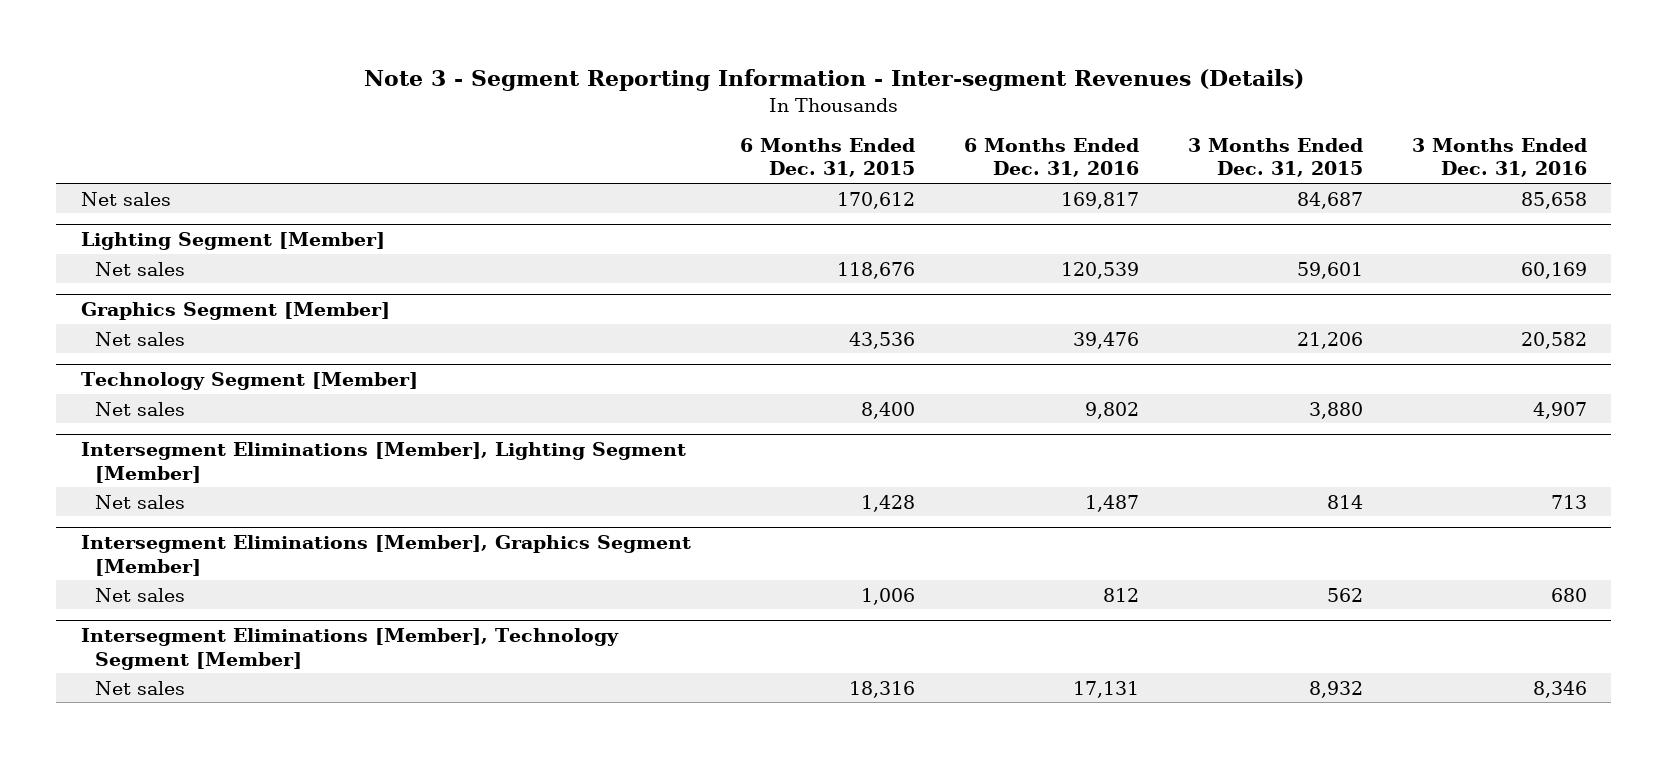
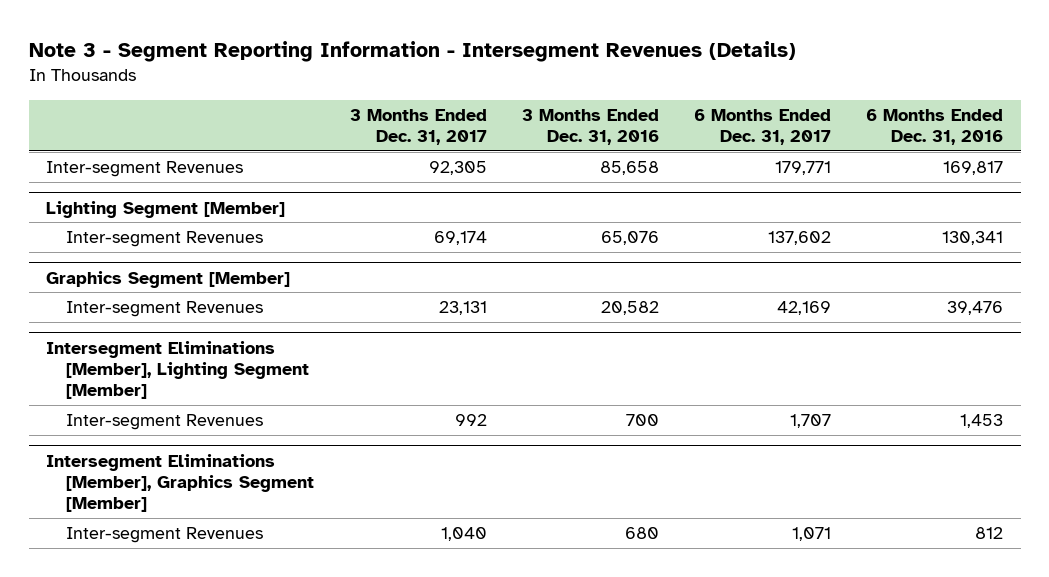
[363,68,1304,91] Note 3 - Segment Reporting Information - Inter-segment Revenues (Details) -> [28,40,796,62] Note 3 - Segment Reporting Information - Intersegment Revenues (Details)
[739,138,915,178] 6 Months Ended Dec. 31, 2015 -> none
[1187,138,1363,178] 3 Months Ended Dec. 31, 2015 -> none
none -> [349,108,487,146] 3 Months Ended Dec. 31, 2017
none -> [693,108,831,146] 6 Months Ended Dec. 31, 2017
[80,191,171,206] Net sales -> [46,161,244,178] Inter-segment Revenues
[95,261,186,276] Net sales -> none
none -> [66,231,264,248] Inter-segment Revenues
[80,372,418,391] Technology Segment [Member] -> none
[95,401,186,416] Net sales -> none
[95,331,186,346] Net sales -> [66,301,264,318] Inter-segment Revenues
[95,494,186,509] Net sales -> none
none -> [66,414,264,431] Inter-segment Revenues
[80,628,619,670] Intersegment Eliminations [Member], Technology Segment [Member] -> none
[95,680,186,695] Net sales -> none
[95,587,186,602] Net sales -> [66,527,264,544] Inter-segment Revenues

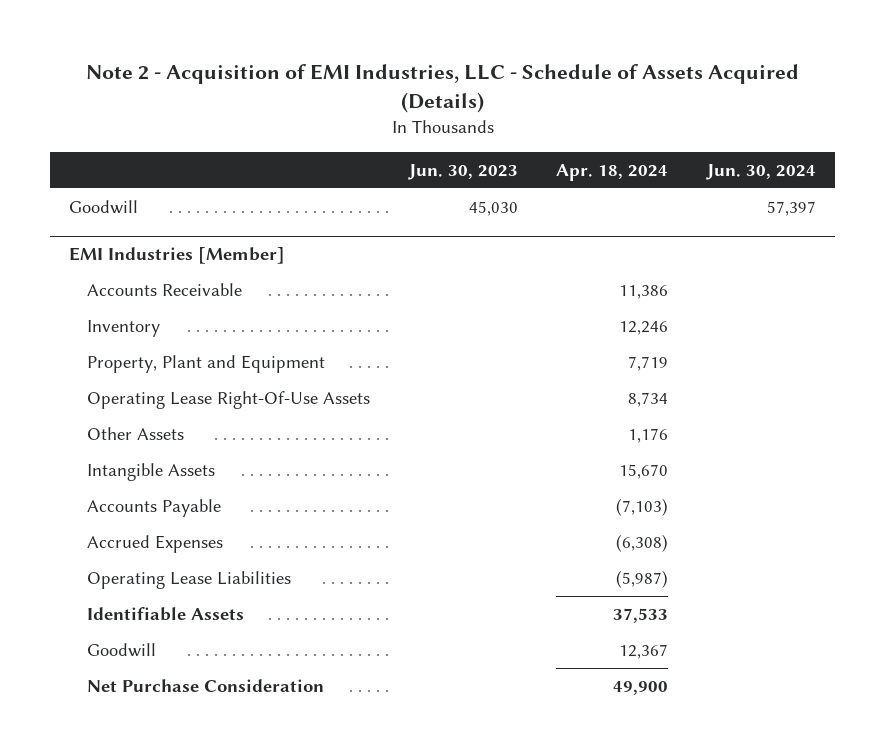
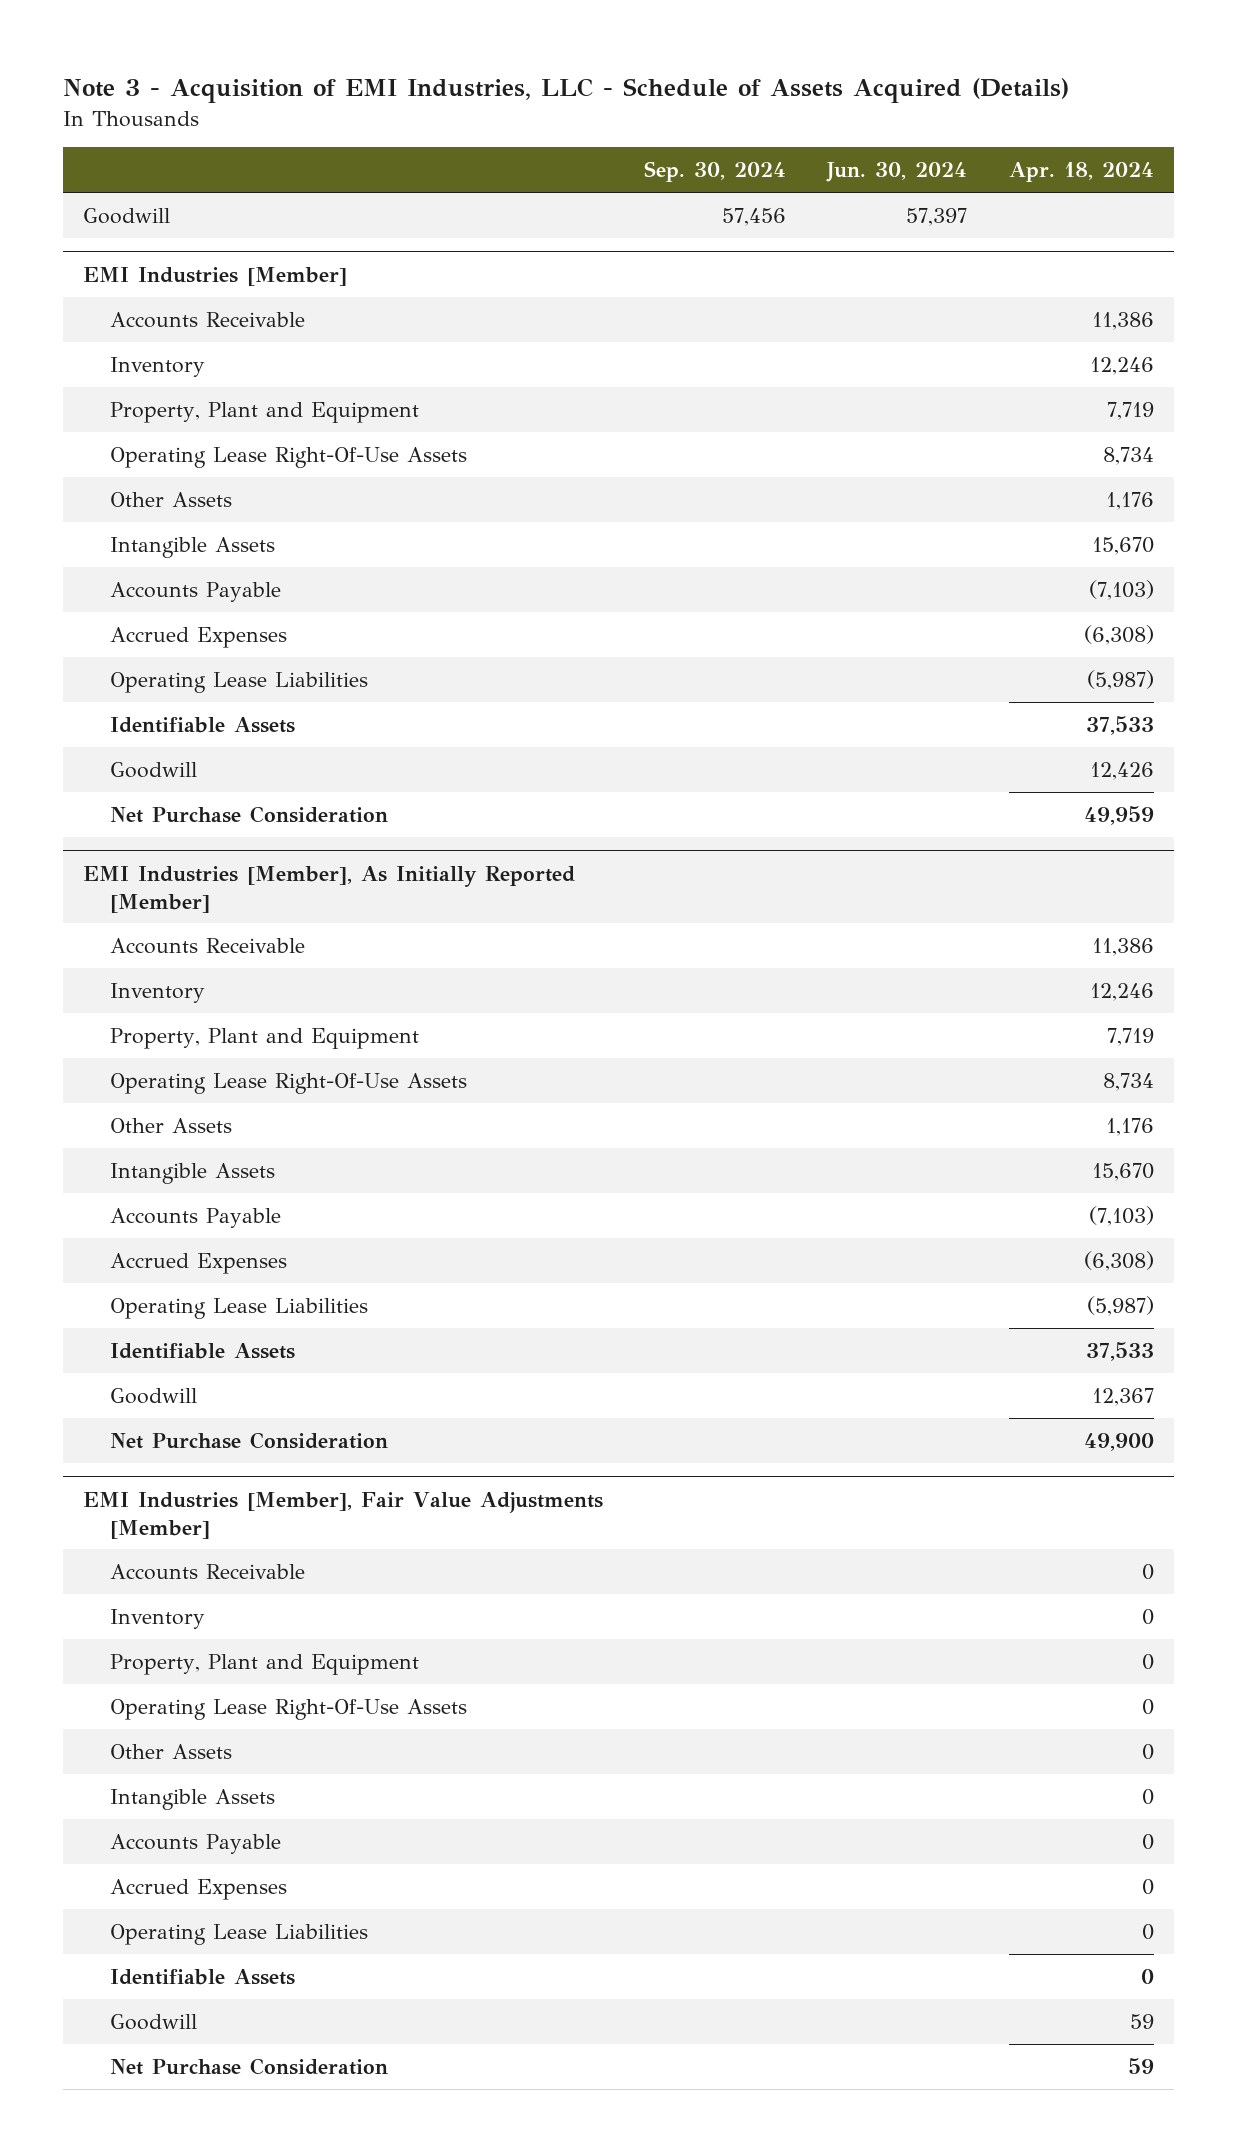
[85,64,799,114] Note 2 - Acquisition of EMI Industries, LLC - Schedule of Assets Acquired (Details) -> [62,78,1069,104] Note 3 - Acquisition of EMI Industries, LLC - Schedule of Assets Acquired (Details)
[407,163,518,180] Jun. 30, 2023 -> none
none -> [644,161,787,183] Sep. 30, 2024
none -> [109,761,197,778] Goodwill
none -> [109,805,388,823] Net Purchase Consideration
none -> [83,865,576,913] EMI Industries [Member], As Initially Reported [Member]
none -> [109,937,305,954] Accounts Receivable
none -> [109,982,205,1003] Inventory
none -> [109,1027,419,1049] Property, Plant and Equipment
none -> [109,1072,467,1094] Operating Lease Right-Of-Use Assets
none -> [109,1117,232,1133] Other Assets
none -> [109,1162,275,1184] Intangible Assets
none -> [109,1207,281,1228] Accounts Payable
none -> [109,1252,287,1274] Accrued Expenses
none -> [109,1297,368,1319] Operating Lease Liabilities
none -> [109,1342,295,1359] Identifiable Assets
none -> [83,1491,604,1539] EMI Industries [Member], Fair Value Adjustments [Member]
none -> [109,1563,305,1580] Accounts Receivable
none -> [109,1608,205,1629] Inventory
none -> [109,1653,419,1675] Property, Plant and Equipment
none -> [109,1698,467,1720] Operating Lease Right-Of-Use Assets
none -> [109,1743,232,1759] Other Assets
none -> [109,1788,275,1810] Intangible Assets
none -> [109,1833,281,1854] Accounts Payable
none -> [109,1878,287,1900] Accrued Expenses
none -> [109,1923,368,1945] Operating Lease Liabilities
none -> [109,1968,295,1985] Identifiable Assets
none -> [109,2013,197,2030] Goodwill
none -> [109,2057,388,2075] Net Purchase Consideration

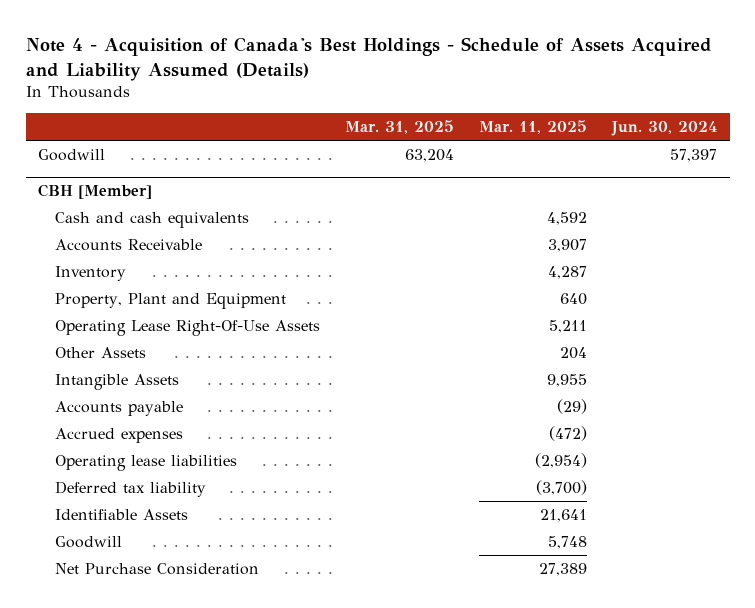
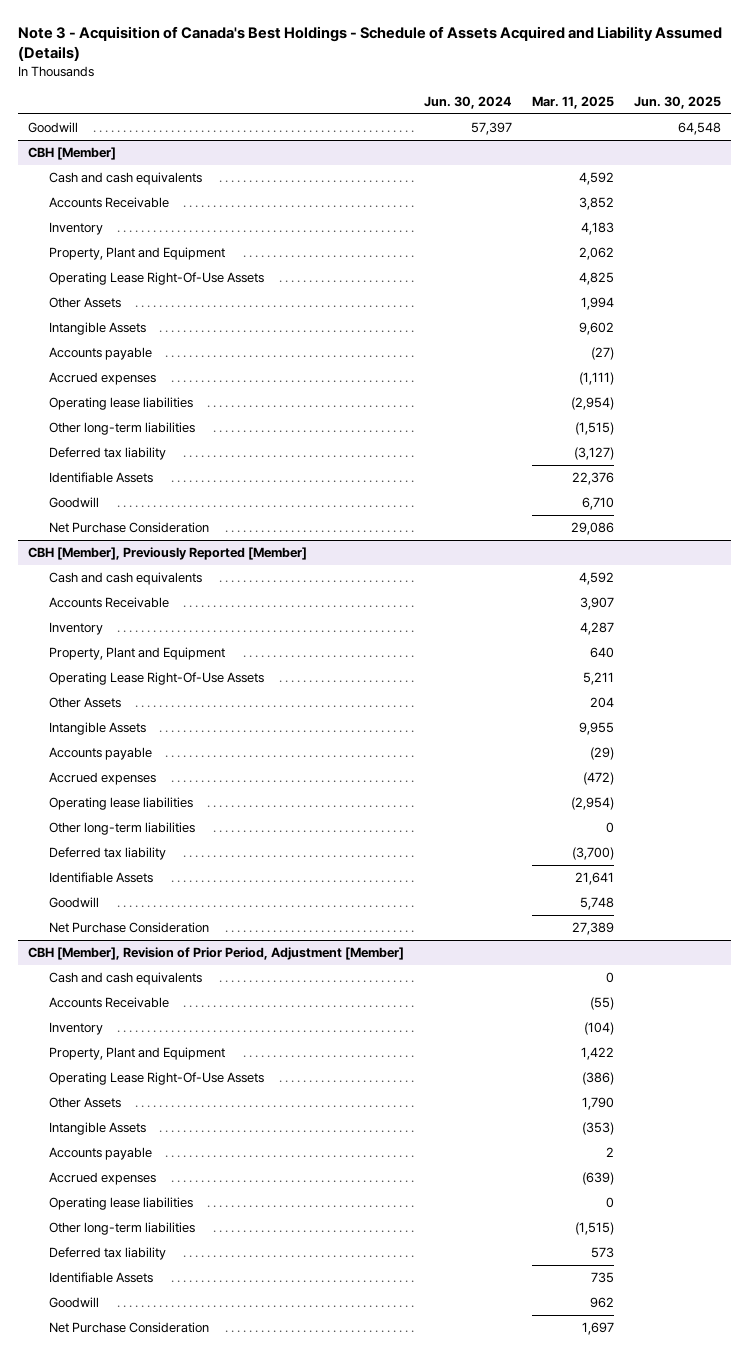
[25,36,712,81] Note 4 - Acquisition of Canada's Best Holdings - Schedule of Assets Acquired and Liability Assumed (Details) -> [17,26,722,62] Note 3 - Acquisition of Canada's Best Holdings - Schedule of Assets Acquired and Liability Assumed (Details)
[345,120,455,135] Mar. 31, 2025 -> none
none -> [634,96,722,110] Jun. 30, 2025
none -> [48,197,169,209] Accounts Receivable
none -> [48,222,103,236] Inventory
none -> [48,247,225,261] Property, Plant and Equipment
none -> [48,272,264,286] Operating Lease Right-Of-Use Assets
none -> [48,297,121,309] Other Assets
none -> [48,322,146,336] Intangible Assets
none -> [48,347,152,361] Accounts payable
none -> [48,372,156,386] Accrued expenses
none -> [48,397,193,411] Operating lease liabilities
none -> [48,422,195,436] Other long-term liabilities
none -> [48,447,166,461] Deferred tax liability
none -> [48,472,153,484] Identifiable Assets
none -> [48,497,99,509] Goodwill
none -> [48,522,209,534] Net Purchase Consideration
none -> [27,547,307,561] CBH [Member], Previously Reported [Member]
none -> [48,572,202,586] Cash and cash equivalents
none -> [48,822,195,836] Other long-term liabilities
none -> [27,947,404,961] CBH [Member], Revision of Prior Period, Adjustment [Member]
none -> [48,972,202,986] Cash and cash equivalents
none -> [48,997,169,1009] Accounts Receivable
none -> [48,1022,103,1036] Inventory
none -> [48,1047,225,1061] Property, Plant and Equipment
none -> [48,1072,264,1086] Operating Lease Right-Of-Use Assets
none -> [48,1097,121,1109] Other Assets
none -> [48,1122,146,1136] Intangible Assets
none -> [48,1147,152,1161] Accounts payable
none -> [48,1172,156,1186] Accrued expenses
none -> [48,1197,193,1211] Operating lease liabilities
none -> [48,1222,195,1236] Other long-term liabilities
none -> [48,1247,166,1261] Deferred tax liability
none -> [48,1272,153,1284] Identifiable Assets
none -> [48,1297,99,1309] Goodwill
none -> [48,1322,209,1334] Net Purchase Consideration

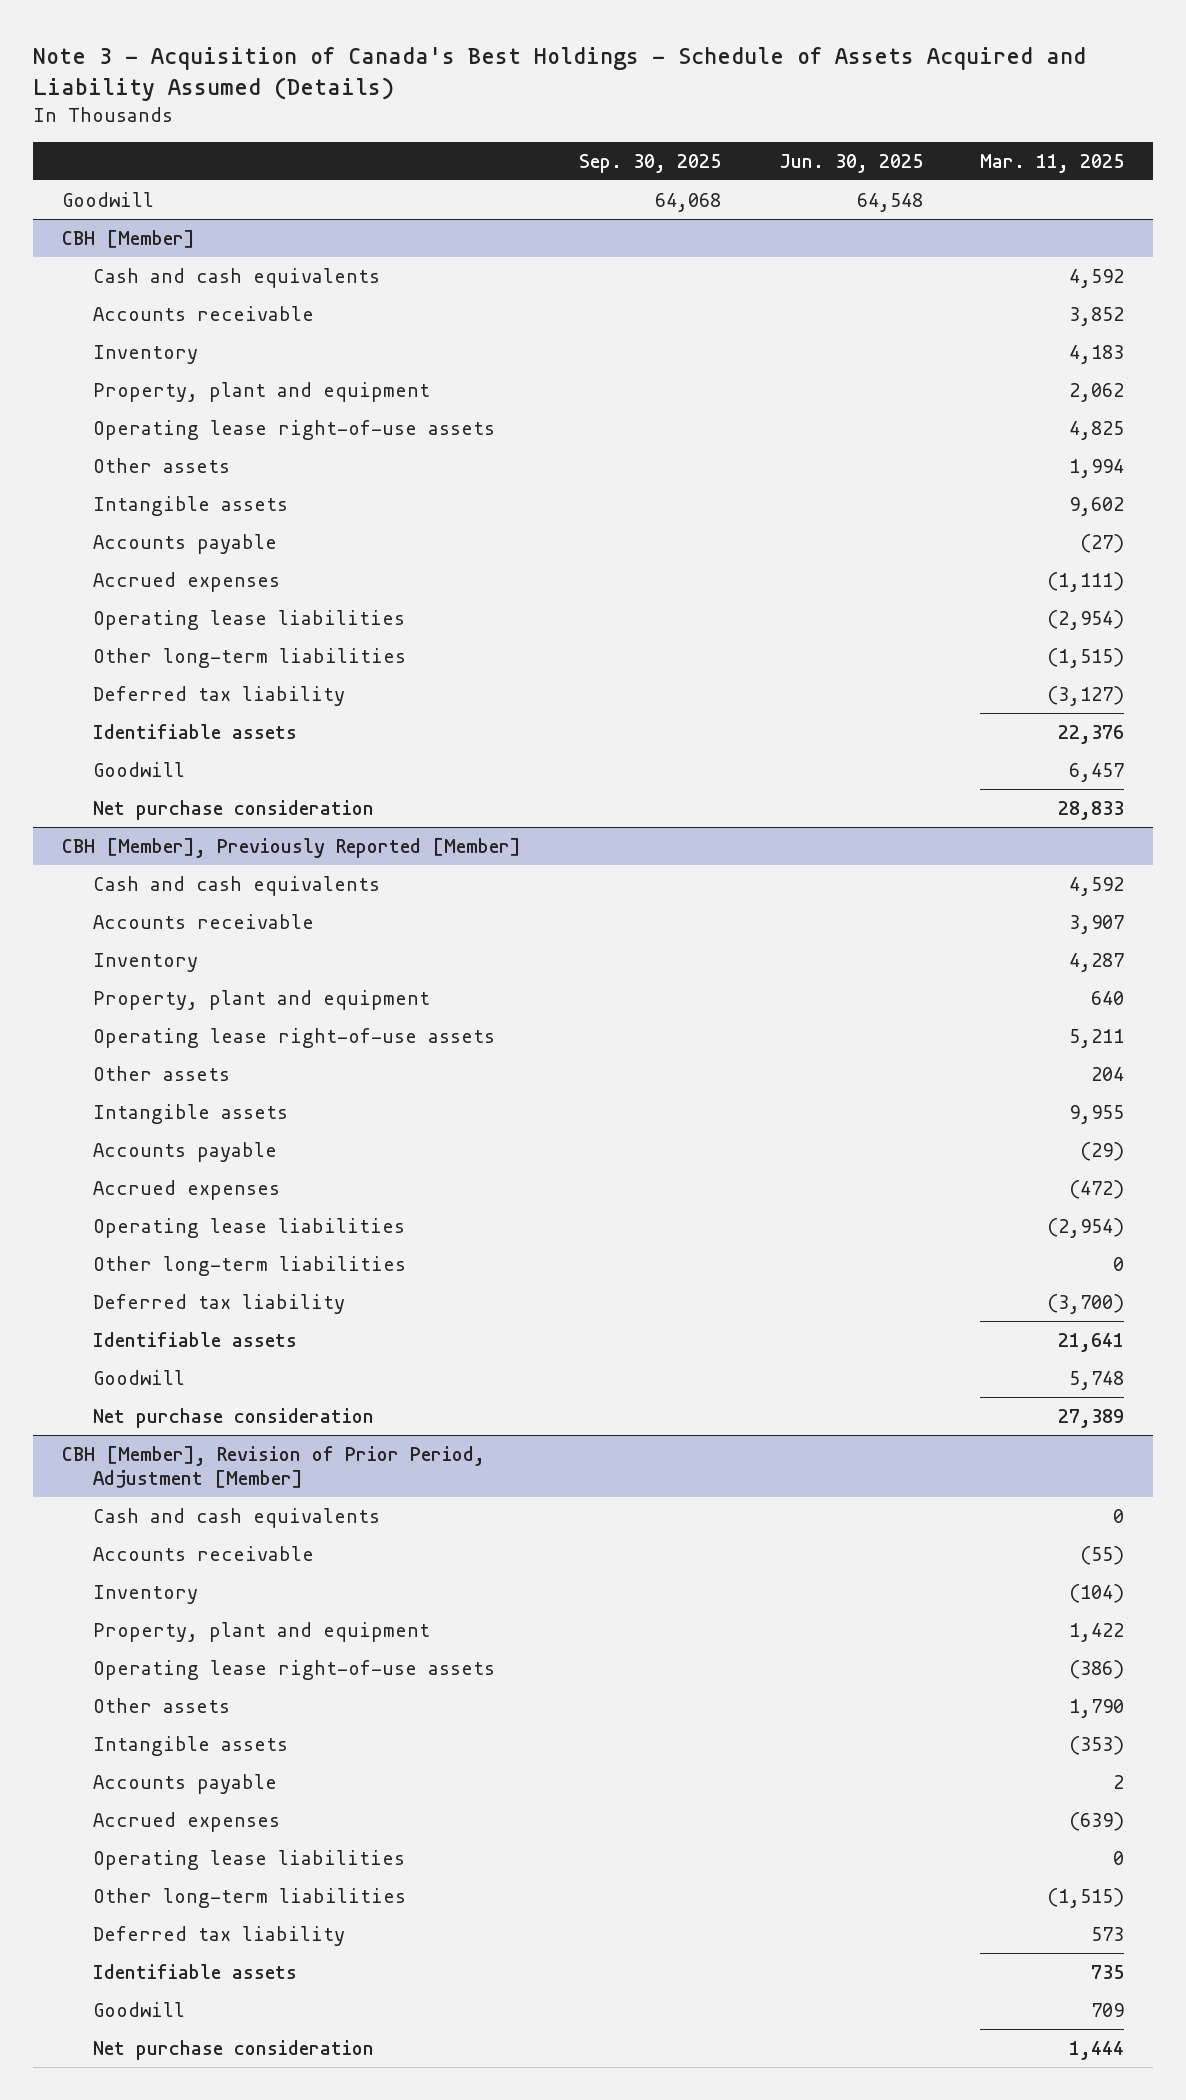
[423,96,512,110] Jun. 30, 2024 -> none
none -> [578,153,721,173] Sep. 30, 2025
[48,197,169,209] Accounts Receivable -> [93,305,315,321] Accounts receivable
[48,247,225,261] Property, Plant and Equipment -> [93,381,431,402] Property, plant and equipment
[48,272,264,286] Operating Lease Right-Of-Use Assets -> [93,419,496,440] Operating lease right-of-use assets
[48,297,121,309] Other Assets -> [93,457,231,473] Other assets
[48,322,146,336] Intangible Assets -> [93,495,289,516] Intangible assets
[48,472,153,484] Identifiable Assets -> [93,723,298,739] Identifiable assets
[582,497,615,511] 6,710 -> [1069,762,1125,782] 6,457
[48,522,209,534] Net Purchase Consideration -> [93,799,375,820] Net purchase consideration
[571,522,615,536] 29,086 -> [1058,800,1125,820] 28,833
[48,597,169,609] Accounts Receivable -> [93,913,315,929] Accounts receivable
[48,647,225,661] Property, Plant and Equipment -> [93,989,431,1010] Property, plant and equipment
[48,672,264,686] Operating Lease Right-Of-Use Assets -> [93,1027,496,1048] Operating lease right-of-use assets
[48,697,121,709] Other Assets -> [93,1065,231,1081] Other assets
[48,722,146,736] Intangible Assets -> [93,1103,289,1124] Intangible assets
[48,872,153,884] Identifiable Assets -> [93,1331,298,1347] Identifiable assets
[48,922,209,934] Net Purchase Consideration -> [93,1407,375,1428] Net purchase consideration
[48,997,169,1009] Accounts Receivable -> [93,1545,315,1561] Accounts receivable
[48,1047,225,1061] Property, Plant and Equipment -> [93,1621,431,1642] Property, plant and equipment
[48,1072,264,1086] Operating Lease Right-Of-Use Assets -> [93,1659,496,1680] Operating lease right-of-use assets
[48,1097,121,1109] Other Assets -> [93,1697,231,1713] Other assets
[48,1122,146,1136] Intangible Assets -> [93,1735,289,1756] Intangible assets
[48,1272,153,1284] Identifiable Assets -> [93,1963,298,1979] Identifiable assets
[590,1297,615,1309] 962 -> [1091,2002,1125,2017] 709
[48,1322,209,1334] Net Purchase Consideration -> [93,2039,375,2060] Net purchase consideration
[582,1322,615,1336] 1,697 -> [1069,2040,1125,2060] 1,444

